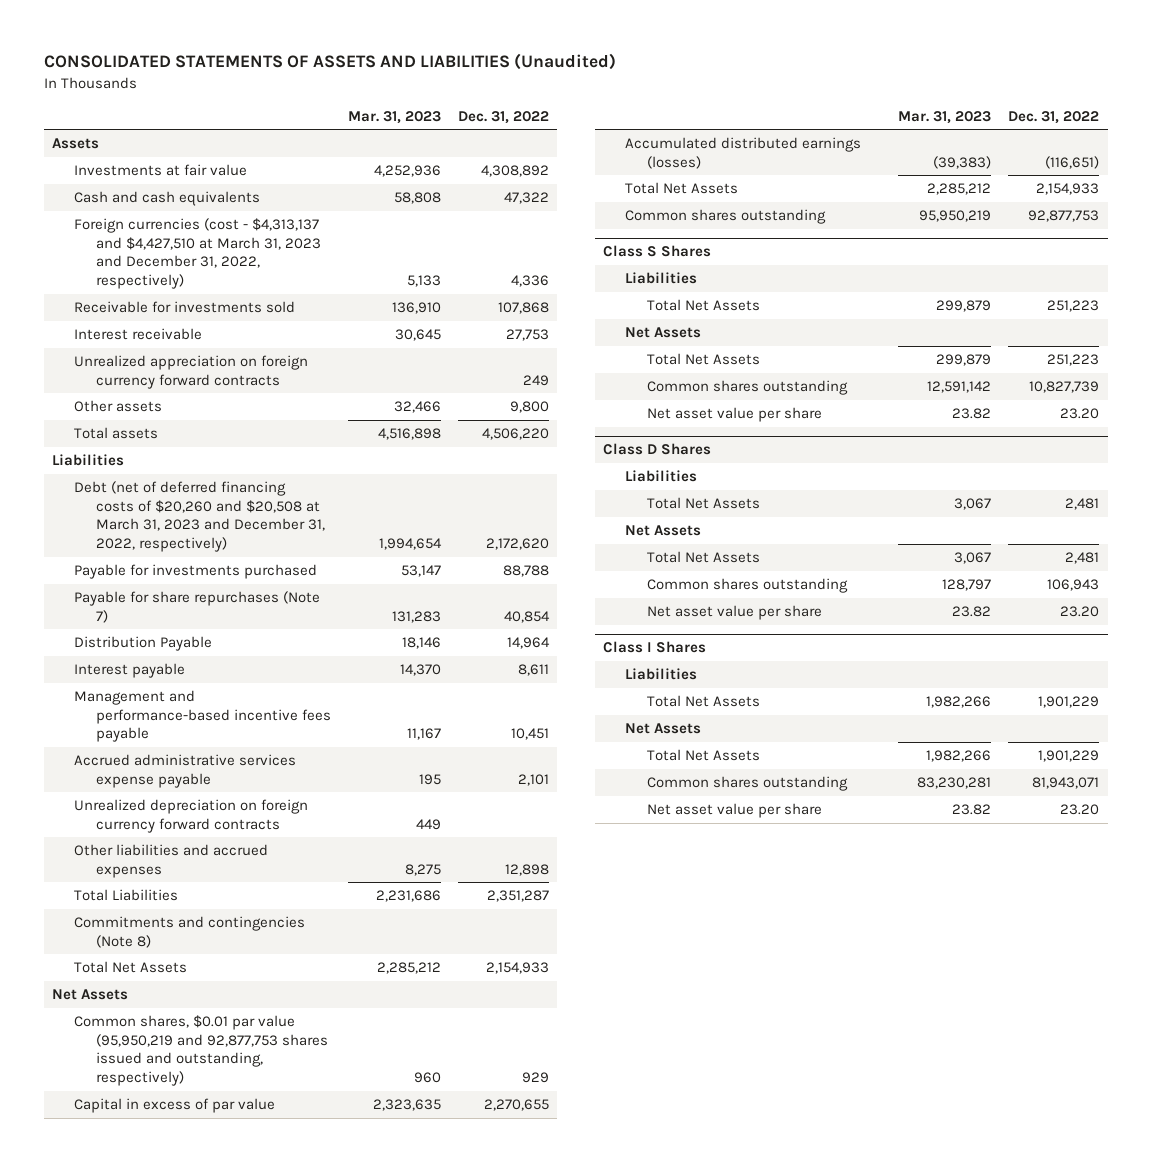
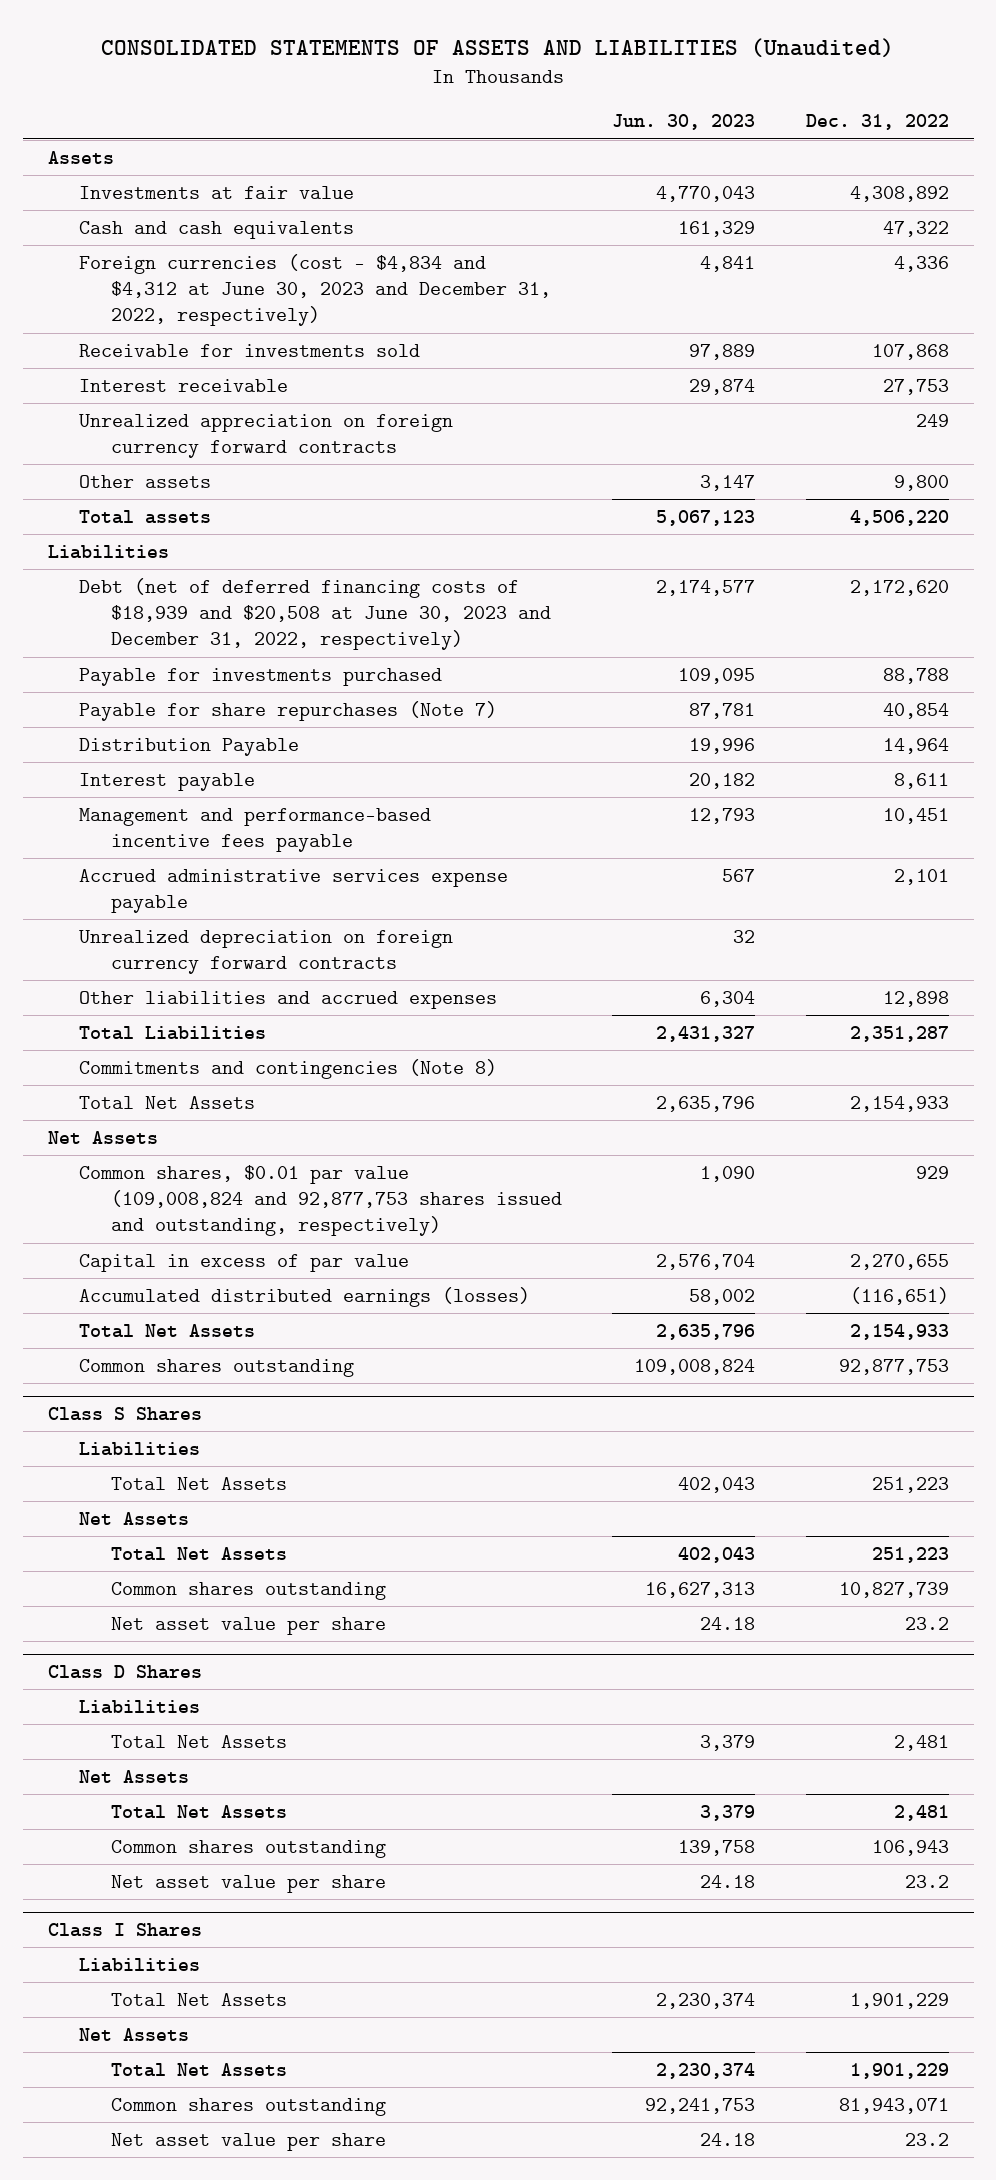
[347,110,441,124] Mar. 31, 2023 -> none
none -> [612,114,756,131] Jun. 30, 2023
[74,218,322,289] Foreign currencies (cost - $4,313,137 and $4,427,510 at March 31, 2023 and December 31, 2022, respectively) -> [79,253,551,327] Foreign currencies (cost - $4,834 and $4,312 at June 30, 2023 and December 31, 2022, respectively)
[74,481,326,552] Debt (net of deferred financing costs of $20,260 and $20,508 at March 31, 2023 and December 31, 2022, respectively) -> [79,577,551,651] Debt (net of deferred financing costs of $18,939 and $20,508 at June 30, 2023 and December 31, 2022, respectively)
[74,1015,329,1086] Common shares, $0.01 par value (95,950,219 and 92,877,753 shares issued and outstanding, respectively) -> [79,1164,562,1237] Common shares, $0.01 par value (109,008,824 and 92,877,753 shares issued and outstanding, respectively)
[1060,408,1100,420] 23.20 -> [904,1616,949,1630] 23.2
[1060,606,1100,618] 23.20 -> [904,1874,949,1888] 23.2
[1060,804,1100,816] 23.20 -> [904,2132,949,2146] 23.2

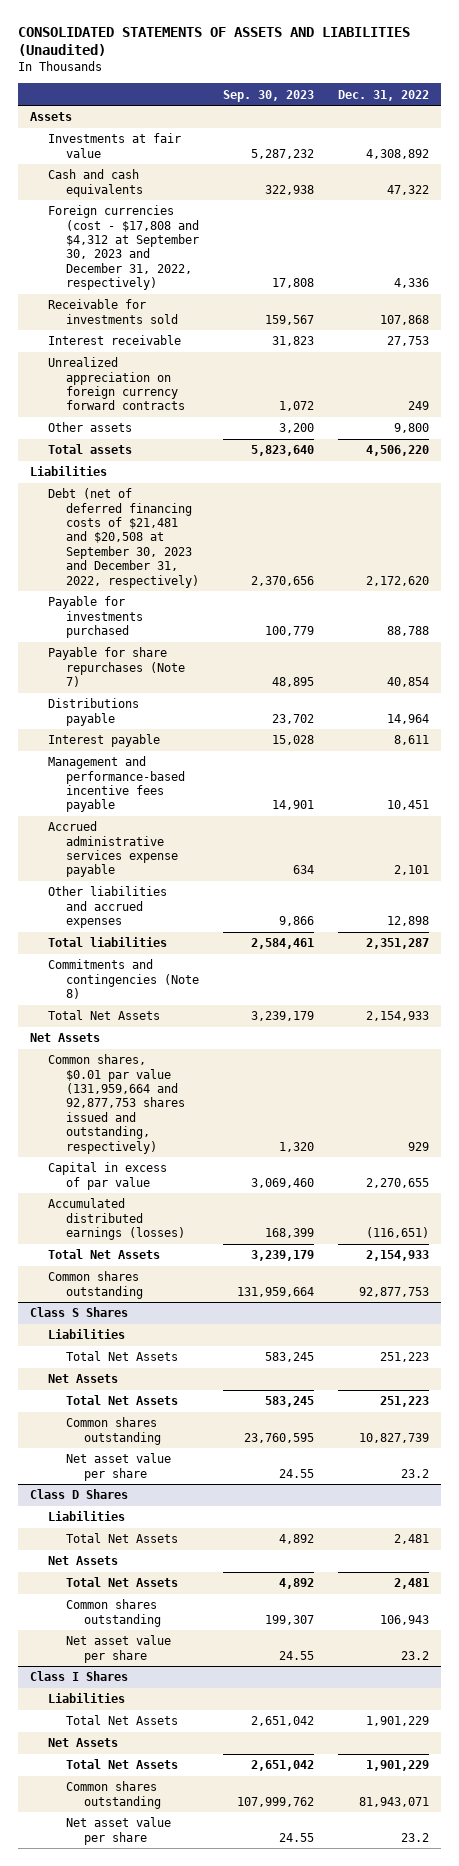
[612,114,756,131] Jun. 30, 2023 -> none
none -> [222,89,314,102] Sep. 30, 2023
[79,253,551,327] Foreign currencies (cost - $4,834 and $4,312 at June 30, 2023 and December 31, 2022, respectively) -> [48,205,200,291] Foreign currencies (cost - $17,808 and $4,312 at September 30, 2023 and December 31, 2022, respectively)
[79,577,551,651] Debt (net of deferred financing costs of $18,939 and $20,508 at June 30, 2023 and December 31, 2022, respectively) -> [48,488,200,588] Debt (net of deferred financing costs of $21,481 and $20,508 at September 30, 2023 and December 31, 2022, respectively)
[79,737,300,756] Distribution Payable -> [48,698,140,726] Distributions payable
[79,929,454,975] Unrealized depreciation on foreign currency forward contracts -> none
[79,1025,267,1040] Total Liabilities -> [48,937,168,948] Total liabilities
[79,1164,562,1237] Common shares, $0.01 par value (109,008,824 and 92,877,753 shares issued and outstanding, respectively) -> [48,1054,186,1154] Common shares, $0.01 par value (131,959,664 and 92,877,753 shares issued and outstanding, respectively)

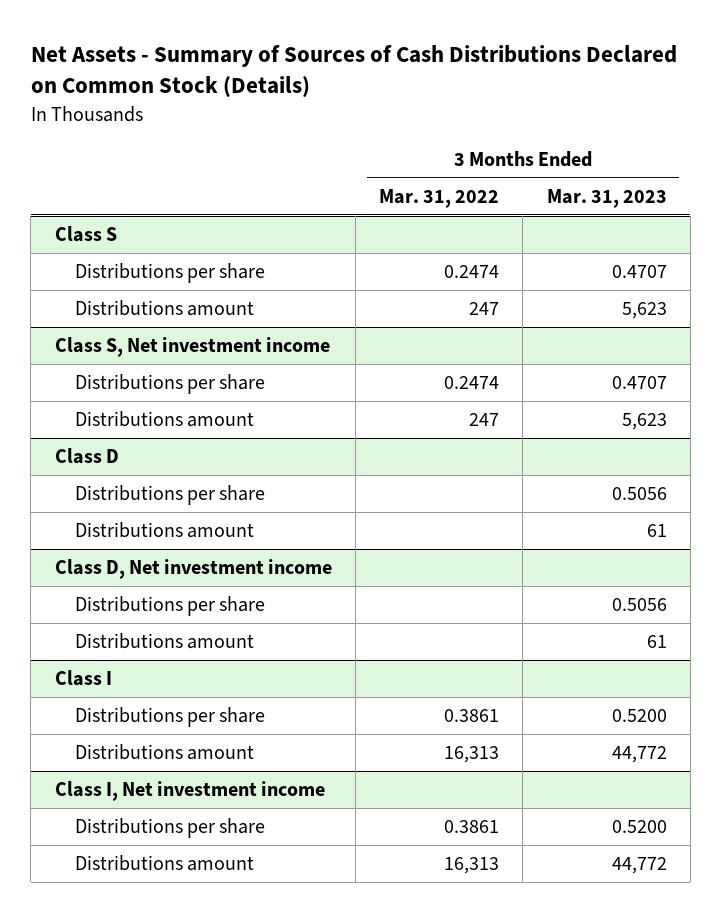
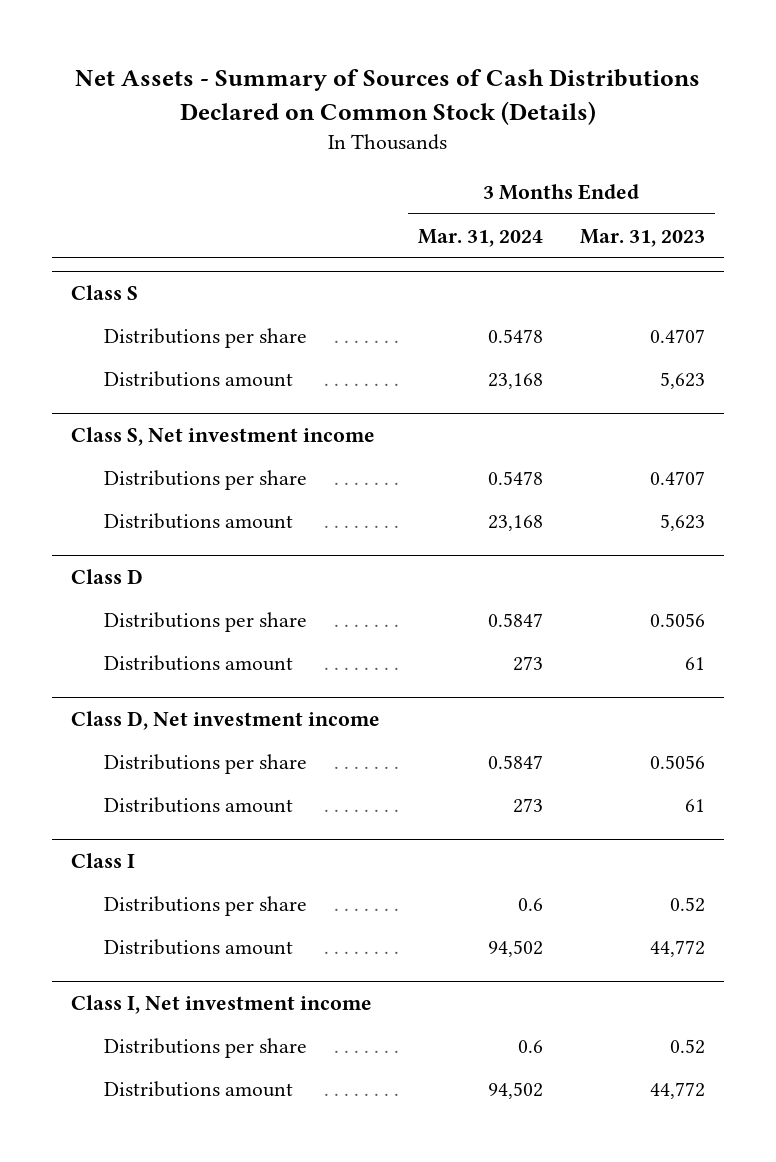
[379,188,500,208] Mar. 31, 2022 -> none
none -> [417,228,543,247] Mar. 31, 2024
[611,709,667,723] 0.5200 -> [670,896,706,912] 0.52
[611,820,667,834] 0.5200 -> [670,1038,706,1054] 0.52

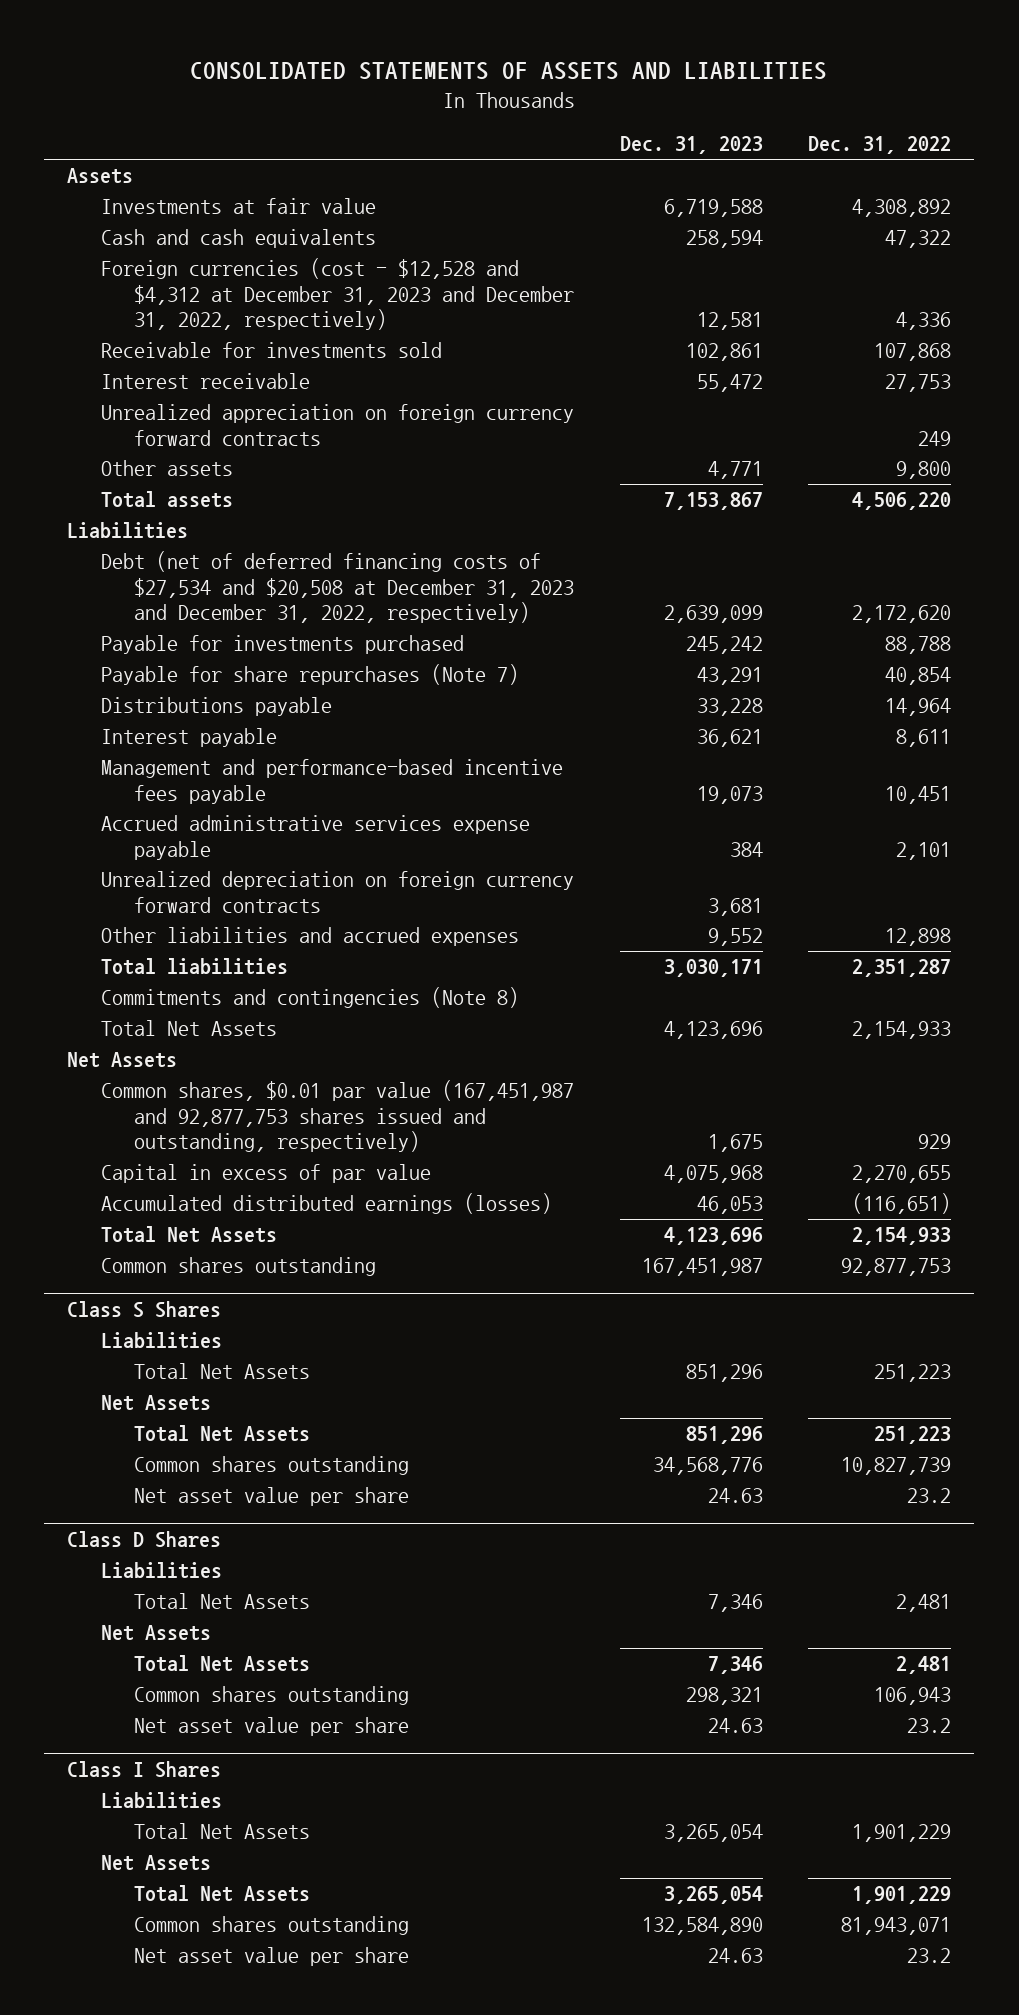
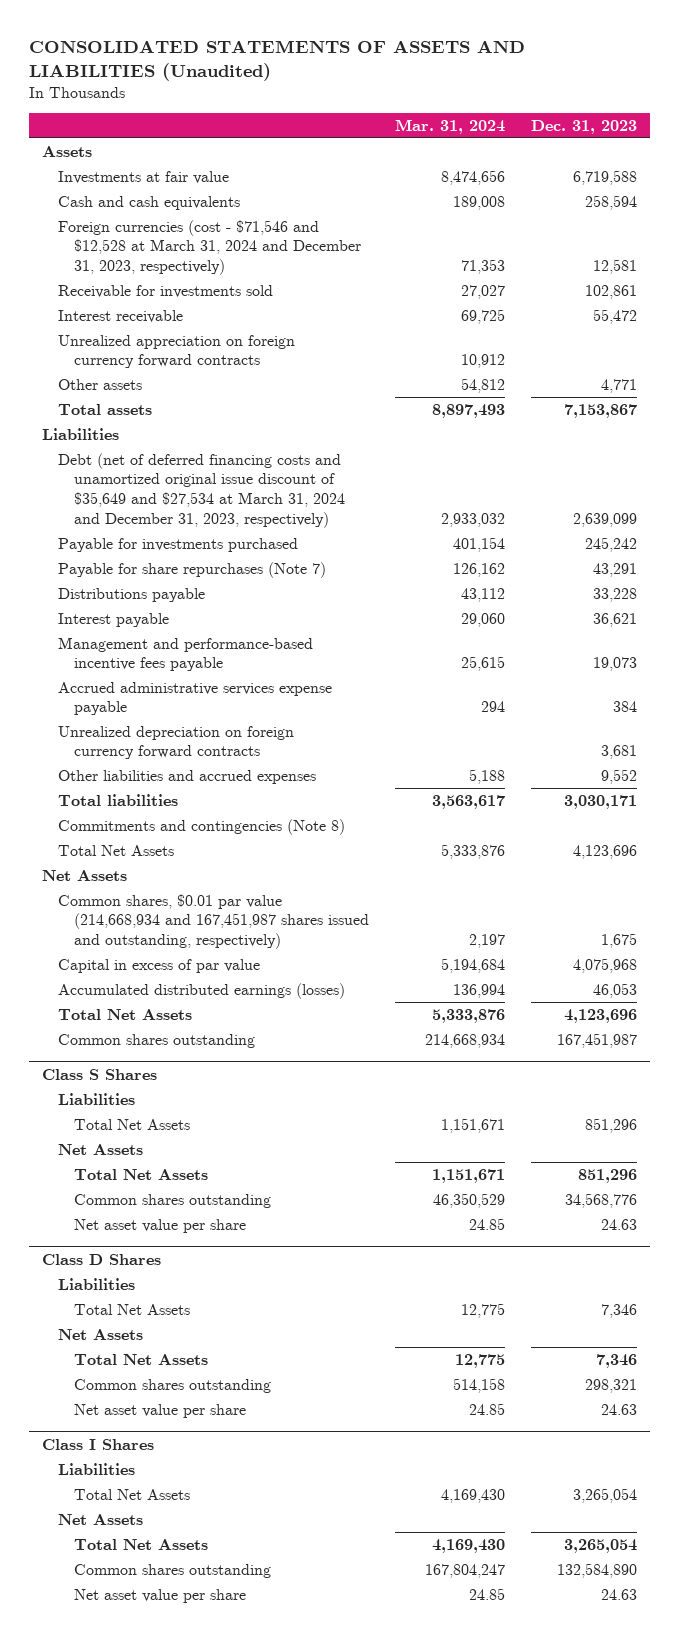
[190,61,828,80] CONSOLIDATED STATEMENTS OF ASSETS AND LIABILITIES -> [28,39,525,81] CONSOLIDATED STATEMENTS OF ASSETS AND LIABILITIES (Unaudited)
[808,136,952,155] Dec. 31, 2022 -> none
none -> [394,118,505,134] Mar. 31, 2024
[100,258,575,331] Foreign currencies (cost - $12,528 and $4,312 at December 31, 2023 and December 31, 2022, respectively) -> [57,219,361,276] Foreign currencies (cost - $71,546 and $12,528 at March 31, 2024 and December 31, 2023, respectively)
[100,551,575,624] Debt (net of deferred financing costs of $27,534 and $20,508 at December 31, 2023 and December 31, 2022, respectively) -> [57,452,345,528] Debt (net of deferred financing costs and unamortized original issue discount of $35,649 and $27,534 at March 31, 2024 and December 31, 2023, respectively)
[100,1080,574,1153] Common shares, $0.01 par value (167,451,987 and 92,877,753 shares issued and outstanding, respectively) -> [57,893,369,950] Common shares, $0.01 par value (214,668,934 and 167,451,987 shares issued and outstanding, respectively)

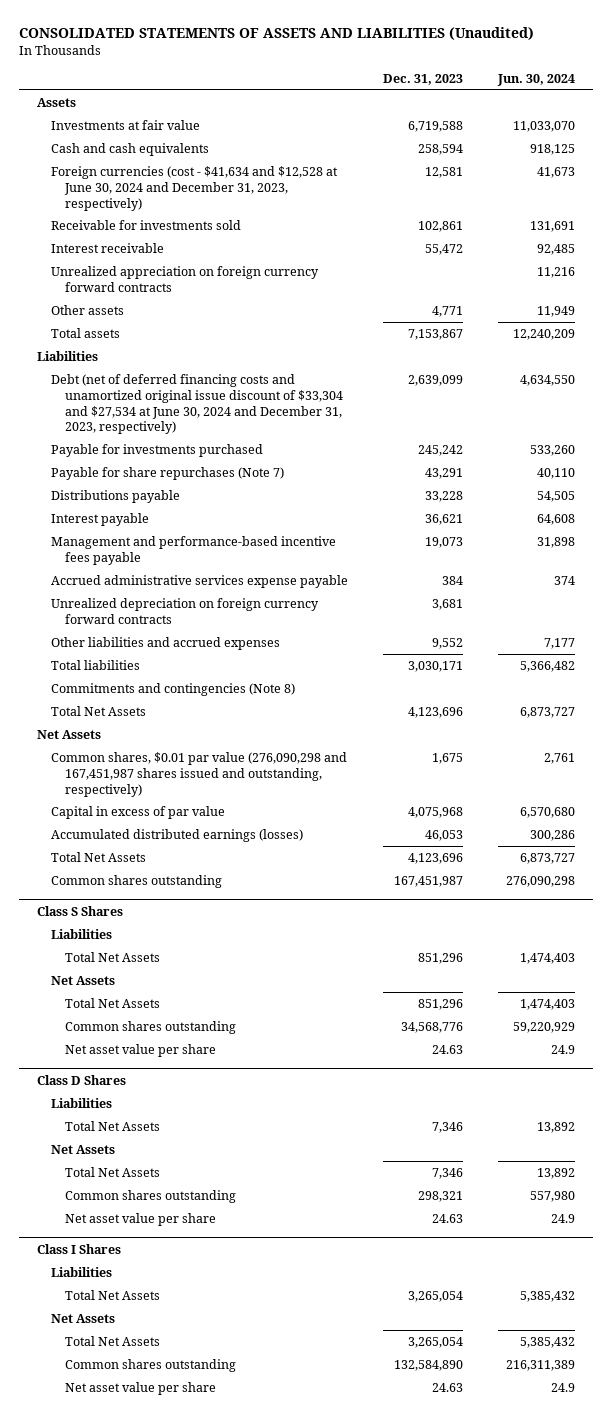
[394,118,505,134] Mar. 31, 2024 -> none
none -> [497,73,576,86] Jun. 30, 2024
[57,219,361,276] Foreign currencies (cost - $71,546 and $12,528 at March 31, 2024 and December 31, 2023, respectively) -> [51,165,339,211] Foreign currencies (cost - $41,634 and $12,528 at June 30, 2024 and December 31, 2023, respectively)
[57,452,345,528] Debt (net of deferred financing costs and unamortized original issue discount of $35,649 and $27,534 at March 31, 2024 and December 31, 2023, respectively) -> [51,373,344,435] Debt (net of deferred financing costs and unamortized original issue discount of $33,304 and $27,534 at June 30, 2024 and December 31, 2023, respectively)
[57,893,369,950] Common shares, $0.01 par value (214,668,934 and 167,451,987 shares issued and outstanding, respectively) -> [51,751,348,797] Common shares, $0.01 par value (276,090,298 and 167,451,987 shares issued and outstanding, respectively)

